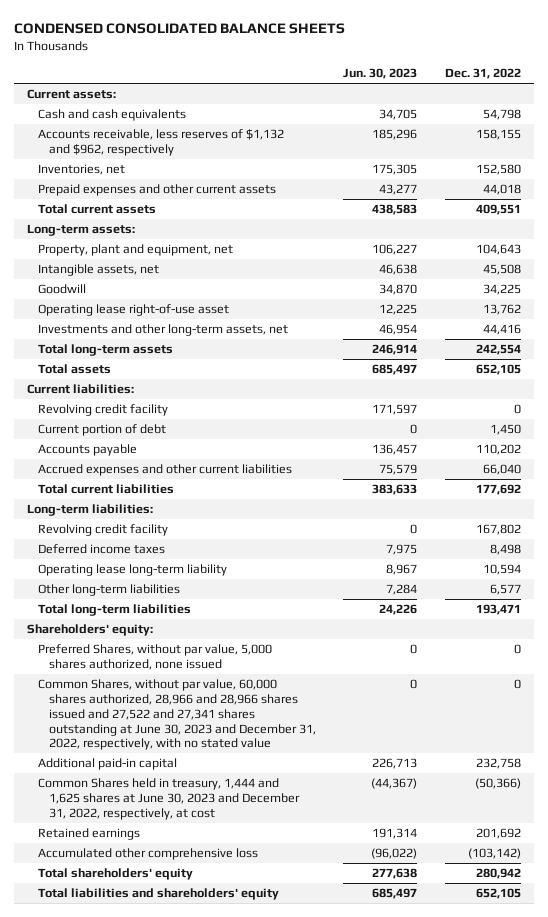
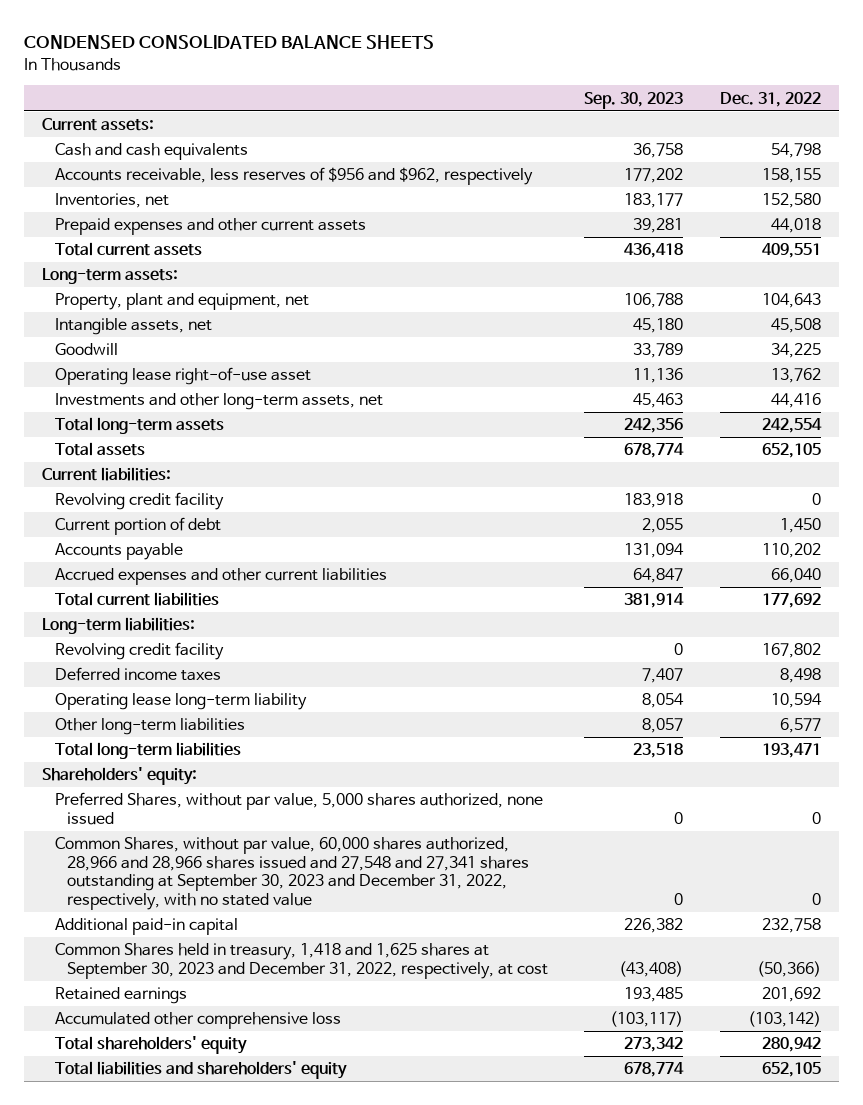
[343,68,418,80] Jun. 30, 2023 -> none
none -> [584,91,684,109] Sep. 30, 2023
[38,129,285,157] Accounts receivable, less reserves of $1,132 and $962, respectively -> [54,167,533,186] Accounts receivable, less reserves of $956 and $962, respectively
[38,679,317,751] Common Shares, without par value, 60,000 shares authorized, 28,966 and 28,966 shares issued and 27,522 and 27,341 shares outstanding at June 30, 2023 and December 31, 2022, respectively, with no stated value -> [54,837,529,911] Common Shares, without par value, 60,000 shares authorized, 28,966 and 28,966 shares issued and 27,548 and 27,341 shares outstanding at September 30, 2023 and December 31, 2022, respectively, with no stated value
[38,778,301,820] Common Shares held in treasury, 1,444 and 1,625 shares at June 30, 2023 and December 31, 2022, respectively, at cost -> [54,943,548,979] Common Shares held in treasury, 1,418 and 1,625 shares at September 30, 2023 and December 31, 2022, respectively, at cost

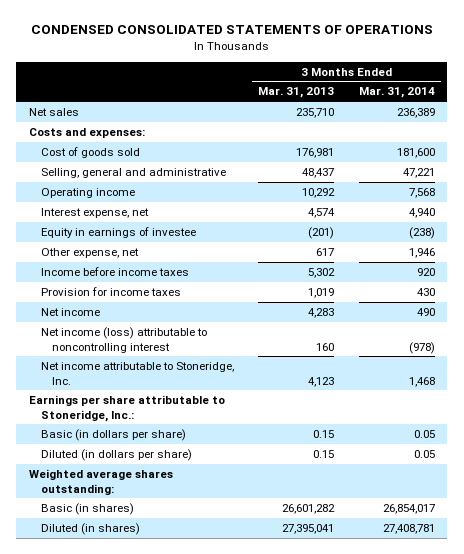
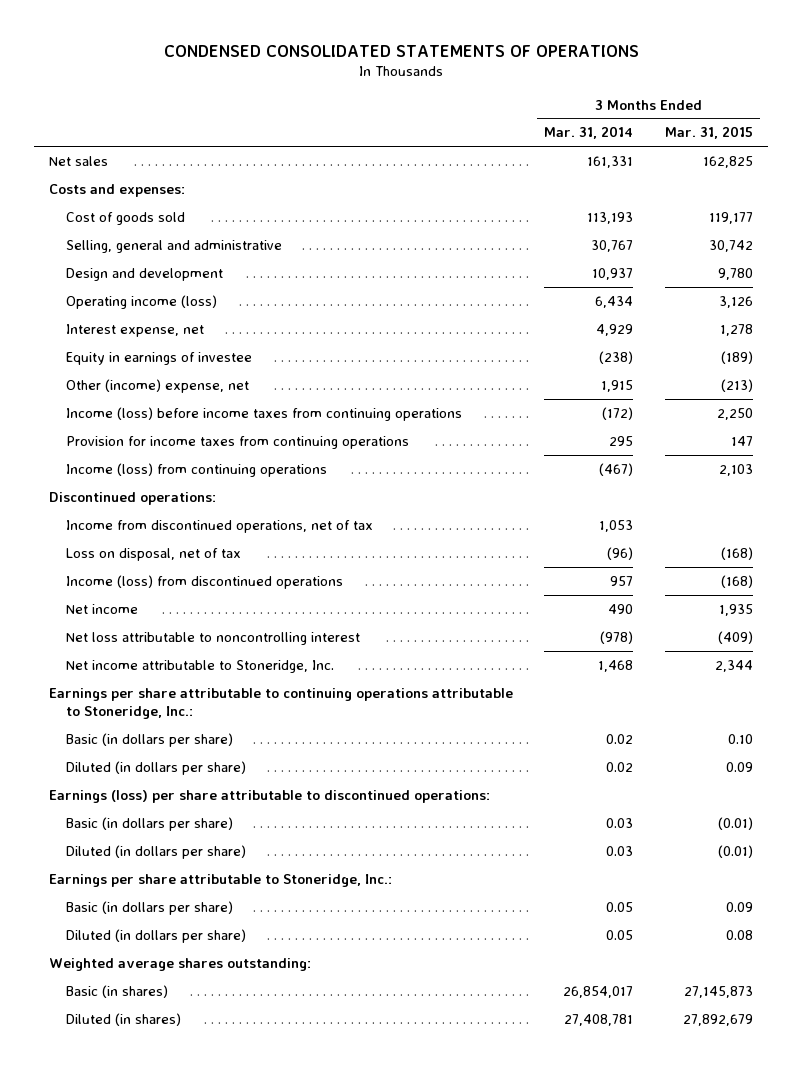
[258,87,335,99] Mar. 31, 2013 -> none
none -> [664,126,753,140] Mar. 31, 2015
[397,107,436,118] 236,389 -> [587,155,634,168] 161,331
[397,147,436,158] 181,600 -> [587,211,634,224] 113,193
[403,167,436,178] 47,221 -> [591,239,634,252] 30,767
none -> [65,267,223,281] Design and development
[40,187,135,198] Operating income -> [65,294,217,309] Operating income (loss)
[409,187,436,198] 7,568 -> [595,295,634,308] 6,434
[409,207,436,218] 4,940 -> [596,323,634,336] 4,929
[40,247,139,258] Other expense, net -> [65,378,249,393] Other (income) expense, net
[409,247,436,258] 1,946 -> [601,379,634,392] 1,915
[40,266,189,276] Income before income taxes -> [65,406,462,421] Income (loss) before income taxes from continuing operations
[417,267,436,276] 920 -> [602,406,634,420] (172)
[40,286,181,296] Provision for income taxes -> [65,435,409,449] Provision for income taxes from continuing operations
[417,287,436,296] 430 -> [609,435,634,446] 295
none -> [65,462,327,477] Income (loss) from continuing operations
none -> [49,491,217,505] Discontinued operations:
none -> [65,519,373,533] Income from discontinued operations, net of tax
none -> [65,547,241,561] Loss on disposal, net of tax
none -> [65,574,343,589] Income (loss) from discontinued operations
[40,326,207,353] Net income (loss) attributable to noncontrolling interest -> [65,631,360,645] Net loss attributable to noncontrolling interest
none -> [49,687,514,719] Earnings per share attributable to continuing operations attributable to Stoneridge, Inc.:
none -> [65,732,233,747] Basic (in dollars per share)
none -> [65,760,246,775] Diluted (in dollars per share)
none -> [49,789,491,803] Earnings (loss) per share attributable to discontinued operations:
none -> [65,816,233,831] Basic (in dollars per share)
none -> [65,844,246,859] Diluted (in dollars per share)

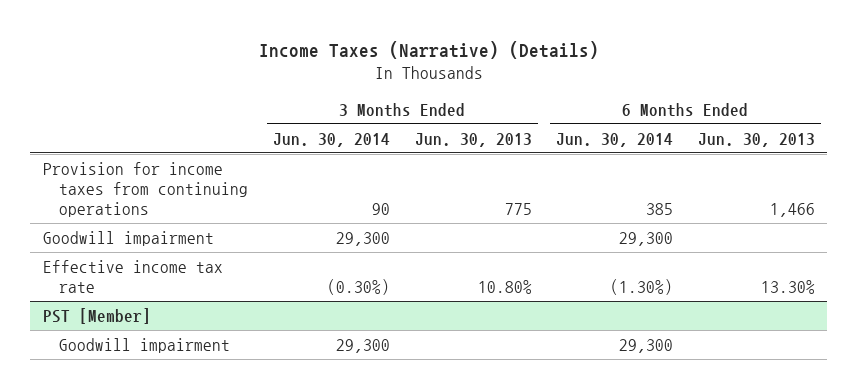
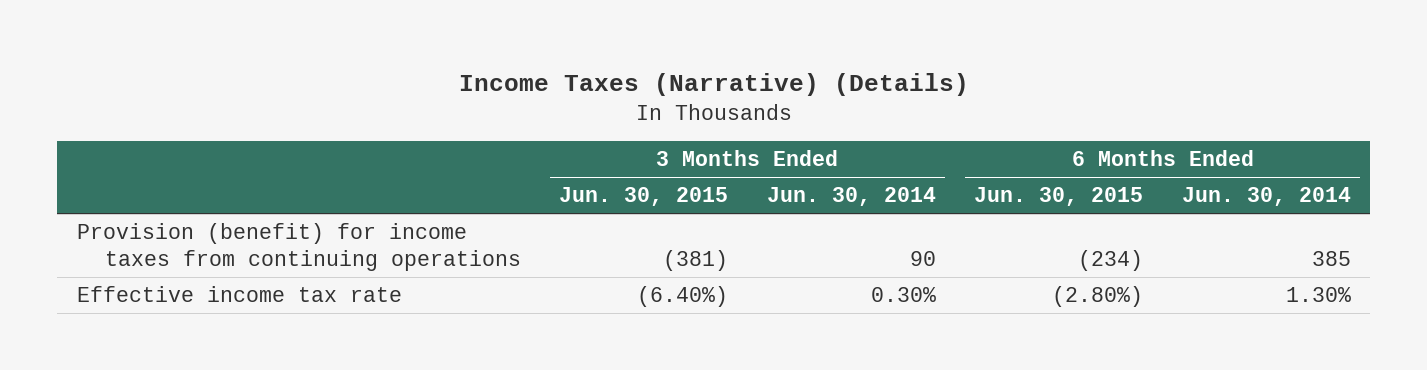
[414,132,532,147] Jun. 30, 2013 -> none
[697,132,815,147] Jun. 30, 2013 -> none
none -> [559,187,729,207] Jun. 30, 2015
none -> [974,187,1144,207] Jun. 30, 2015
[42,230,214,246] Goodwill impairment -> none
[42,307,151,324] PST [Member] -> none
[59,337,231,353] Goodwill impairment -> none
[42,161,249,218] Provision for income taxes from continuing operations -> [76,223,521,271] Provision (benefit) for income taxes from continuing operations
[327,278,391,295] (0.30%) -> [870,287,936,303] 0.30%
[610,278,674,295] (1.30%) -> [1285,287,1351,303] 1.30%

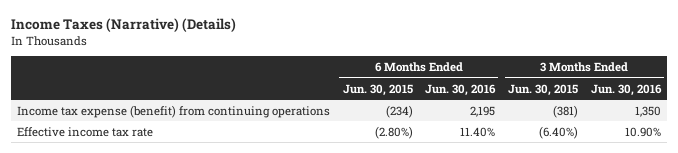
[766,187,936,207] Jun. 30, 2014 -> none
[1181,187,1351,207] Jun. 30, 2014 -> none
none -> [425,83,497,96] Jun. 30, 2016
none -> [590,83,662,96] Jun. 30, 2016
[76,223,521,271] Provision (benefit) for income taxes from continuing operations -> [16,104,330,118] Income tax expense (benefit) from continuing operations

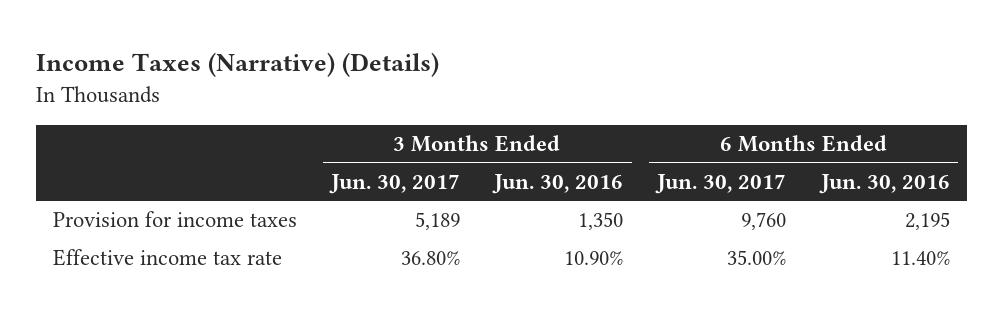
[342,83,413,96] Jun. 30, 2015 -> none
[507,83,578,96] Jun. 30, 2015 -> none
none -> [329,173,461,194] Jun. 30, 2017
none -> [655,173,787,194] Jun. 30, 2017
[16,104,330,118] Income tax expense (benefit) from continuing operations -> [53,211,298,228] Provision for income taxes

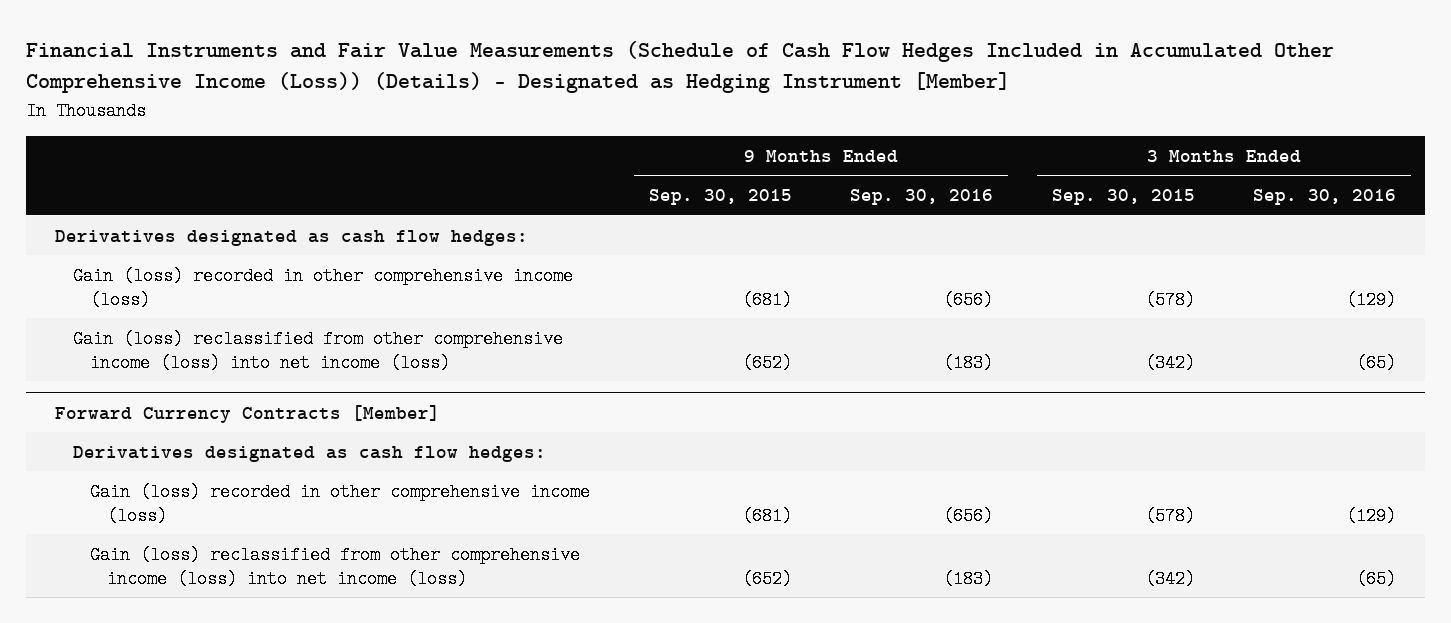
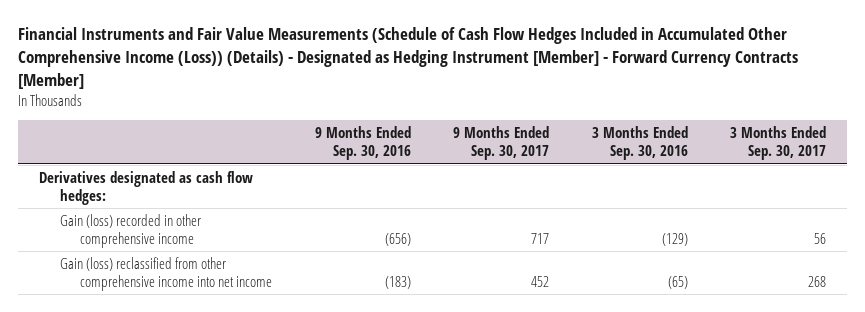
[25,41,1334,94] Financial Instruments and Fair Value Measurements (Schedule of Cash Flow Hedges Included in Accumulated Other Comprehensive Income (Loss)) (Details) - Designated as Hedging Instrument [Member] -> [17,27,798,89] Financial Instruments and Fair Value Measurements (Schedule of Cash Flow Hedges Included in Accumulated Other Comprehensive Income (Loss)) (Details) - Designated as Hedging Instrument [Member] - Forward Currency Contracts [Member]
[648,189,792,206] Sep. 30, 2015 -> none
[1051,189,1195,206] Sep. 30, 2015 -> none
none -> [453,126,550,161] 9 Months Ended Sep. 30, 2017
none -> [730,126,827,161] 3 Months Ended Sep. 30, 2017
[55,404,441,423] Forward Currency Contracts [Member] -> none
[72,445,546,462] Derivatives designated as cash flow hedges: -> none
[89,482,590,525] Gain (loss) recorded in other comprehensive income (loss) -> none
[89,545,580,588] Gain (loss) reclassified from other comprehensive income (loss) into net income (loss) -> none
[72,266,573,309] Gain (loss) recorded in other comprehensive income (loss) -> [59,213,201,248] Gain (loss) recorded in other comprehensive income
[72,329,563,372] Gain (loss) reclassified from other comprehensive income (loss) into net income (loss) -> [59,256,273,291] Gain (loss) reclassified from other comprehensive income into net income

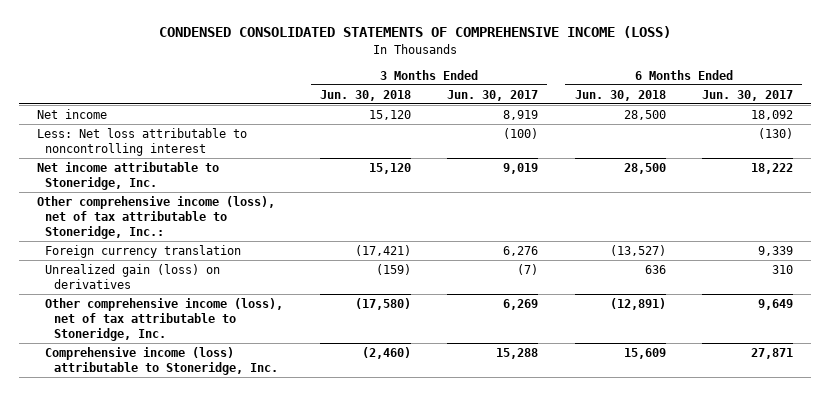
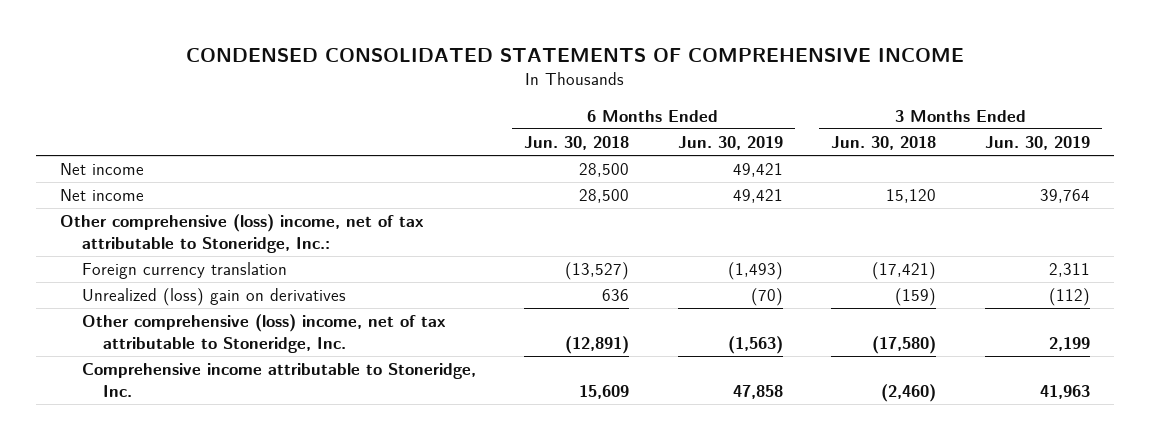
[158,26,671,39] CONDENSED CONSOLIDATED STATEMENTS OF COMPREHENSIVE INCOME (LOSS) -> [186,48,965,64] CONDENSED CONSOLIDATED STATEMENTS OF COMPREHENSIVE INCOME
[447,89,539,101] Jun. 30, 2017 -> none
[701,89,793,101] Jun. 30, 2017 -> none
none -> [677,136,783,151] Jun. 30, 2019
none -> [984,136,1090,151] Jun. 30, 2019
none -> [60,163,145,176] Net income
[36,127,247,157] Less: Net loss attributable to noncontrolling interest -> none
[36,161,219,191] Net income attributable to Stoneridge, Inc. -> none
[36,195,275,240] Other comprehensive income (loss), net of tax attributable to Stoneridge, Inc.: -> [60,214,425,253] Other comprehensive (loss) income, net of tax attributable to Stoneridge, Inc.:
[45,263,221,290] Unrealized gain (loss) on derivatives -> [81,288,346,307] Unrealized (loss) gain on derivatives
[45,297,284,342] Other comprehensive income (loss), net of tax attributable to Stoneridge, Inc. -> [81,314,446,353] Other comprehensive (loss) income, net of tax attributable to Stoneridge, Inc.
[45,346,278,376] Comprehensive income (loss) attributable to Stoneridge, Inc. -> [81,363,476,397] Comprehensive income attributable to Stoneridge, Inc.

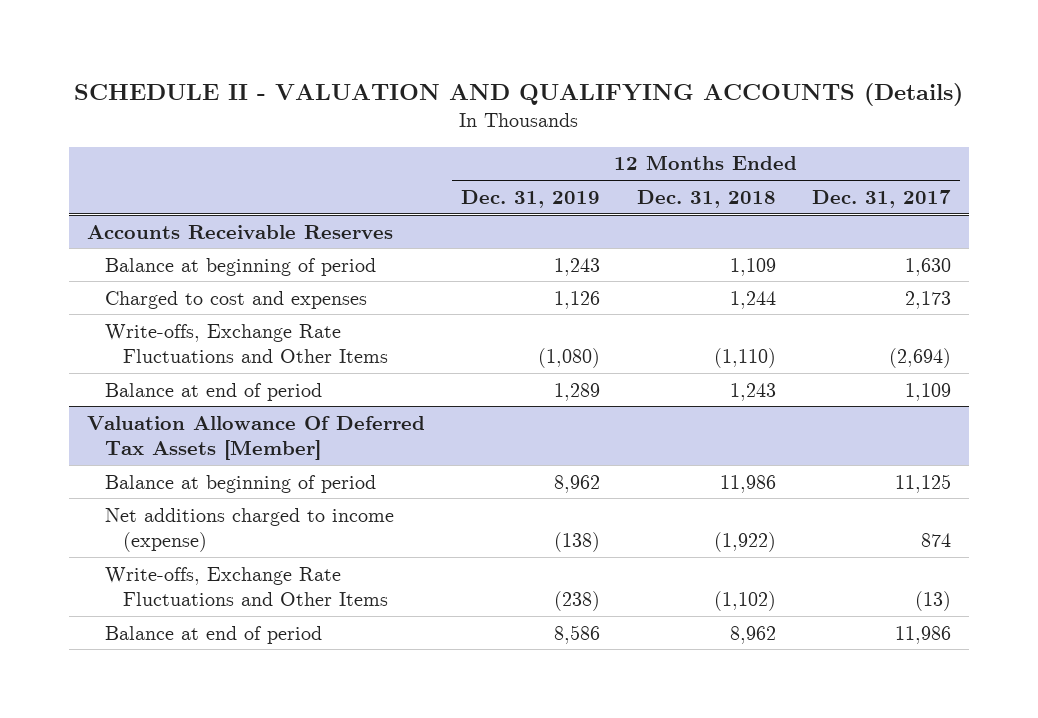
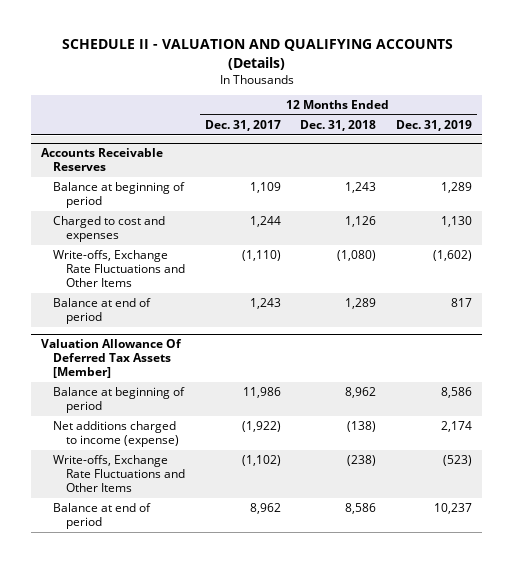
[554,257,601,276] 1,243 -> [441,181,473,193] 1,289
[729,257,776,276] 1,109 -> [345,181,377,193] 1,243
[905,257,952,276] 1,630 -> [249,181,281,193] 1,109
[554,290,601,309] 1,126 -> [441,215,473,227] 1,130
[729,290,776,309] 1,244 -> [345,215,377,227] 1,126
[905,290,952,309] 2,173 -> [249,215,281,227] 1,244
[538,348,601,369] (1,080) -> [433,249,473,261] (1,602)
[713,348,776,369] (1,110) -> [337,249,377,261] (1,080)
[889,348,952,369] (2,694) -> [241,249,281,261] (1,110)
[554,382,601,401] 1,289 -> [451,297,473,307] 817
[729,382,776,401] 1,243 -> [345,297,377,309] 1,289
[905,382,952,401] 1,109 -> [249,297,281,309] 1,243
[554,474,601,493] 8,962 -> [441,386,473,398] 8,586
[719,474,776,493] 11,986 -> [345,386,377,398] 8,962
[895,473,952,493] 11,125 -> [242,386,281,398] 11,986
[554,532,601,553] (138) -> [441,420,473,432] 2,174
[713,532,776,553] (1,922) -> [347,420,377,432] (138)
[921,533,952,548] 874 -> [241,420,281,432] (1,922)
[554,591,601,612] (238) -> [443,454,473,466] (523)
[713,591,776,612] (1,102) -> [347,454,377,466] (238)
[915,591,952,612] (13) -> [241,454,281,466] (1,102)
[554,624,601,644] 8,586 -> [434,502,473,514] 10,237
[729,625,776,644] 8,962 -> [345,502,377,514] 8,586
[895,625,952,644] 11,986 -> [249,502,281,514] 8,962

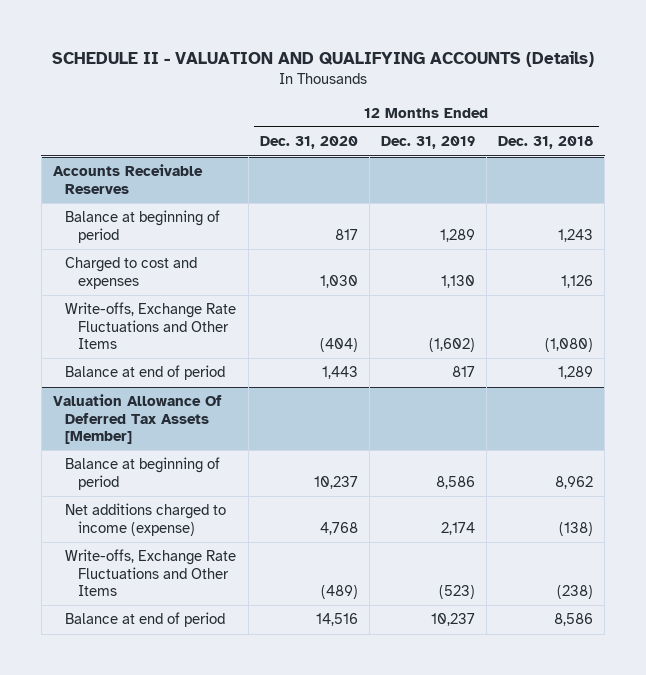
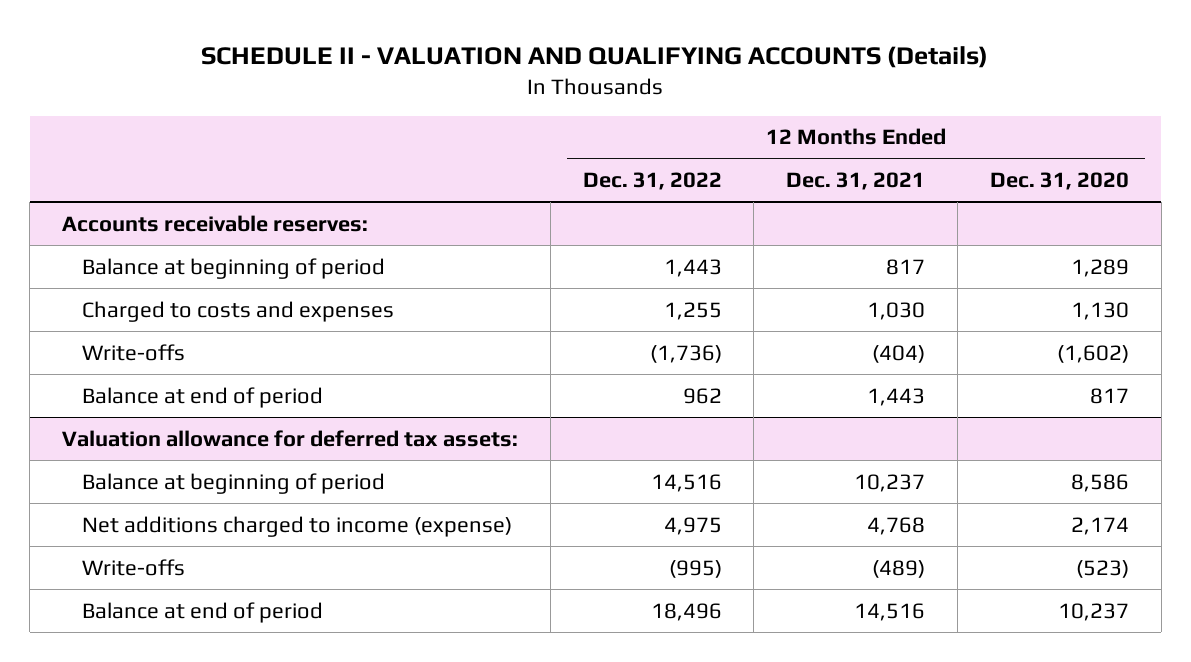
[380,136,475,150] Dec. 31, 2019 -> none
[498,136,594,150] Dec. 31, 2018 -> none
none -> [582,171,722,190] Dec. 31, 2022
none -> [786,171,926,190] Dec. 31, 2021
[53,164,204,194] Accounts Receivable Reserves -> [62,214,369,232] Accounts receivable reserves:
[334,228,358,240] 817 -> [1070,258,1129,277] 1,289
[65,257,198,289] Charged to cost and expenses -> [82,300,395,322] Charged to costs and expenses
[319,274,358,288] 1,030 -> [1070,301,1129,320] 1,130
[65,302,237,349] Write-offs, Exchange Rate Fluctuations and Other Items -> [82,343,186,361] Write-offs
[319,337,358,352] (404) -> [1056,344,1129,363] (1,602)
[321,366,358,380] 1,443 -> [1089,387,1129,404] 817
[53,394,223,444] Valuation Allowance Of Deferred Tax Assets [Member] -> [62,429,519,447] Valuation allowance for deferred tax assets:
[313,475,358,489] 10,237 -> [1070,473,1129,492] 8,586
[319,521,358,535] 4,768 -> [1070,516,1129,535] 2,174
[65,549,237,596] Write-offs, Exchange Rate Fluctuations and Other Items -> [82,558,186,576] Write-offs
[320,584,358,599] (489) -> [1075,559,1129,578] (523)
[315,613,358,627] 14,516 -> [1057,602,1129,621] 10,237

